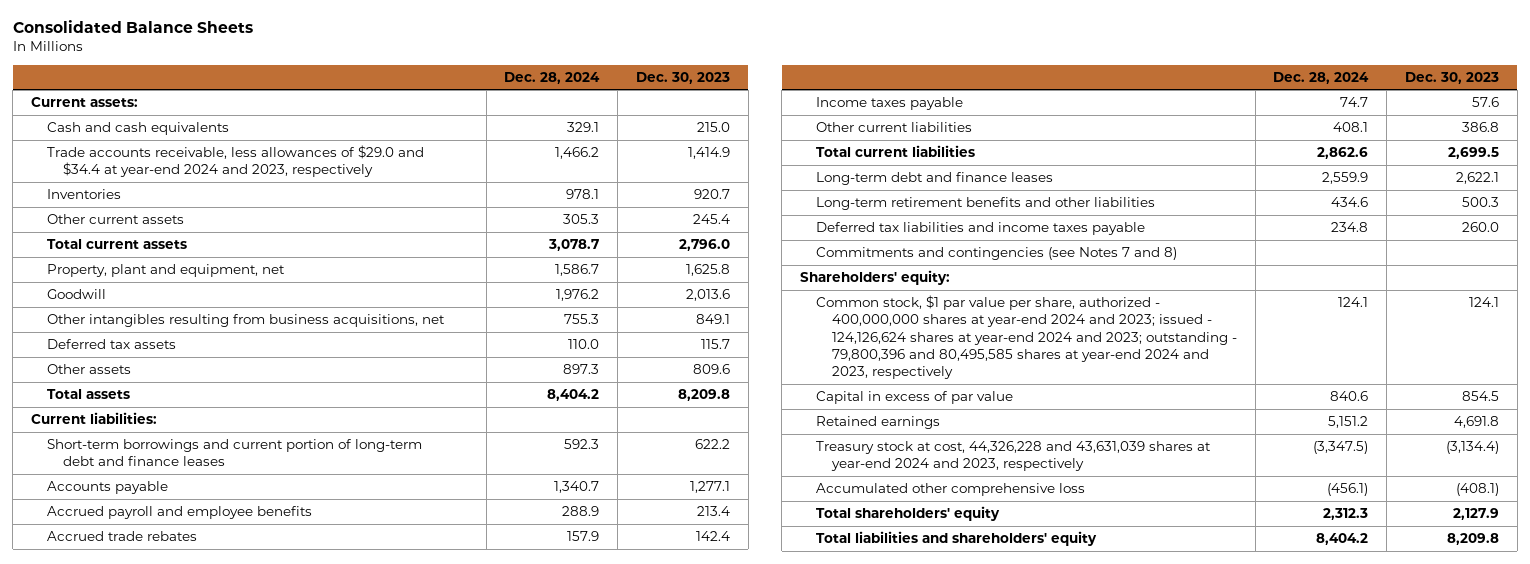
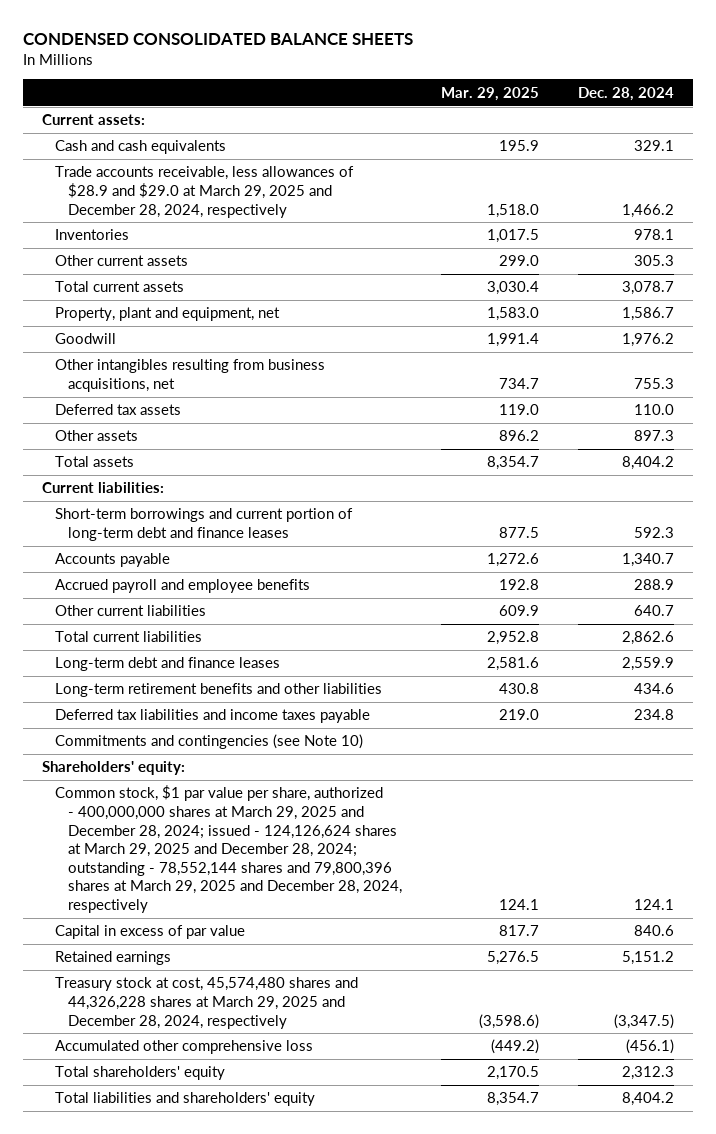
[12,20,253,34] Consolidated Balance Sheets -> [22,33,413,46] CONDENSED CONSOLIDATED BALANCE SHEETS
[635,71,730,84] Dec. 30, 2023 -> none
none -> [440,86,539,101] Mar. 29, 2025
[46,144,424,178] Trade accounts receivable, less allowances of $29.0 and $34.4 at year-end 2024 and 2023, respectively -> [55,166,355,218] Trade accounts receivable, less allowances of $28.9 and $29.0 at March 29, 2025 and December 28, 2024, respectively
[46,530,197,541] Accrued trade rebates -> none
[815,96,963,110] Income taxes payable -> none
[1333,121,1369,132] 408.1 -> [633,605,674,617] 640.7
[815,246,1177,260] Commitments and contingencies (see Notes 7 and 8) -> [55,734,364,750] Commitments and contingencies (see Note 10)
[815,294,1237,380] Common stock, $1 par value per share, authorized - 400,000,000 shares at year-end 2024 and 2023; issued - 124,126,624 shares at year-end 2024 and 2023; outstanding - 79,800,396 and 80,495,585 shares at year-end 2024 and 2023, respectively -> [55,785,402,914] Common stock, $1 par value per share, authorized - 400,000,000 shares at March 29, 2025 and December 28, 2024; issued - 124,126,624 shares at March 29, 2025 and December 28, 2024; outstanding - 78,552,144 shares and 79,800,396 shares at March 29, 2025 and December 28, 2024, respectively
[815,440,1211,472] Treasury stock at cost, 44,326,228 and 43,631,039 shares at year-end 2024 and 2023, respectively -> [55,977,359,1029] Treasury stock at cost, 45,574,480 shares and 44,326,228 shares at March 29, 2025 and December 28, 2024, respectively

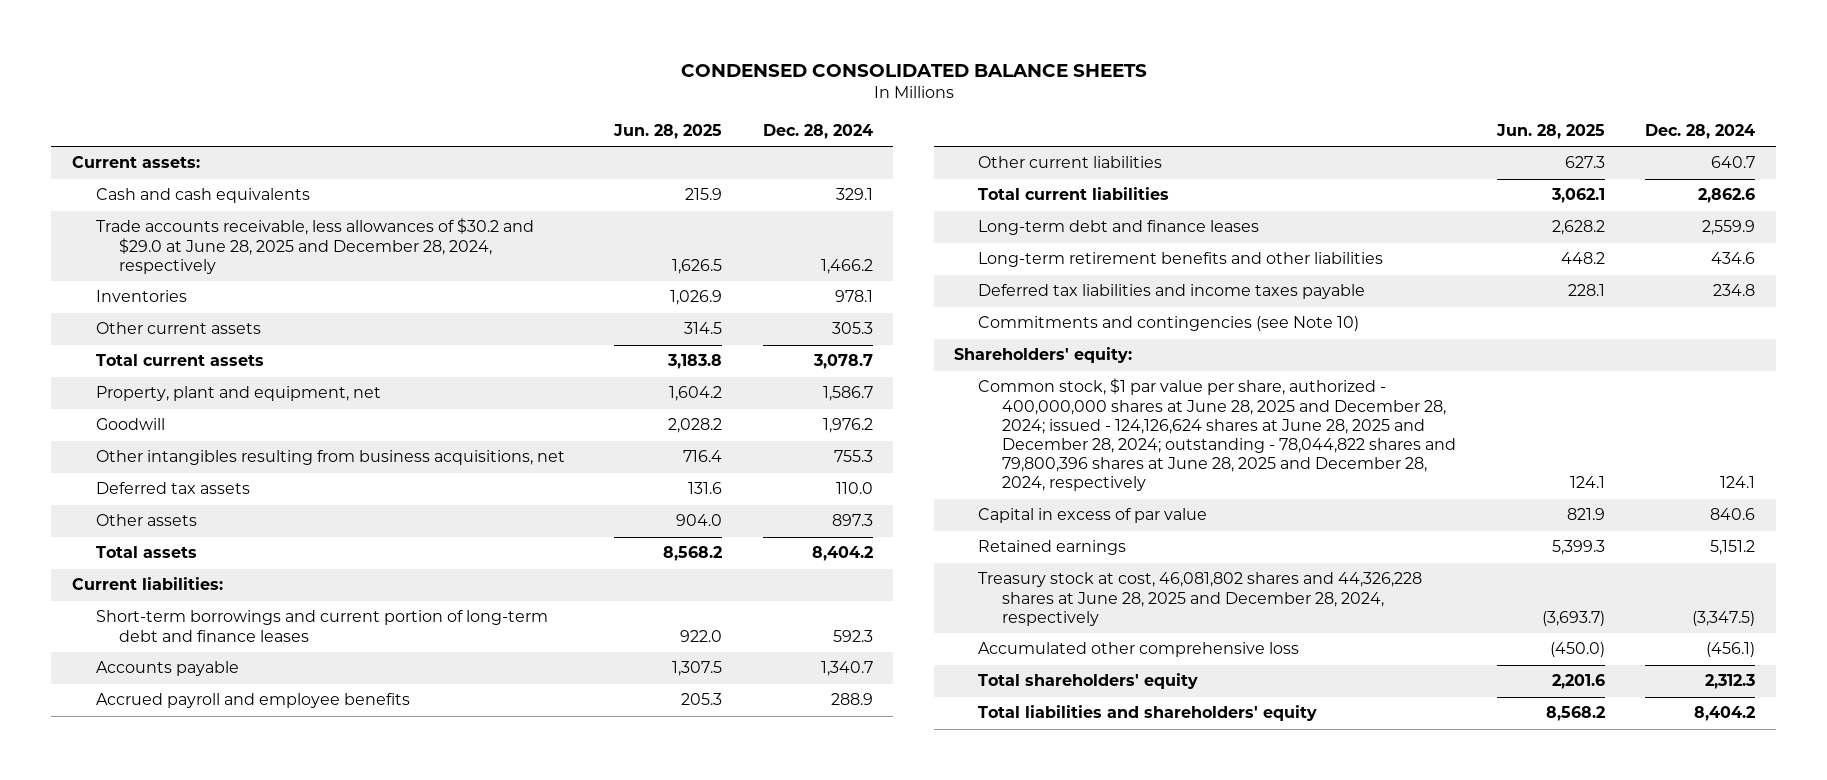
[440,86,539,101] Mar. 29, 2025 -> none
none -> [613,124,723,140] Jun. 28, 2025
[55,166,355,218] Trade accounts receivable, less allowances of $28.9 and $29.0 at March 29, 2025 and December 28, 2024, respectively -> [95,218,534,274] Trade accounts receivable, less allowances of $30.2 and $29.0 at June 28, 2025 and December 28, 2024, respectively
[55,785,402,914] Common stock, $1 par value per share, authorized - 400,000,000 shares at March 29, 2025 and December 28, 2024; issued - 124,126,624 shares at March 29, 2025 and December 28, 2024; outstanding - 78,552,144 shares and 79,800,396 shares at March 29, 2025 and December 28, 2024, respectively -> [977,378,1456,492] Common stock, $1 par value per share, authorized - 400,000,000 shares at June 28, 2025 and December 28, 2024; issued - 124,126,624 shares at June 28, 2025 and December 28, 2024; outstanding - 78,044,822 shares and 79,800,396 shares at June 28, 2025 and December 28, 2024, respectively
[55,977,359,1029] Treasury stock at cost, 45,574,480 shares and 44,326,228 shares at March 29, 2025 and December 28, 2024, respectively -> [977,572,1422,626] Treasury stock at cost, 46,081,802 shares and 44,326,228 shares at June 28, 2025 and December 28, 2024, respectively

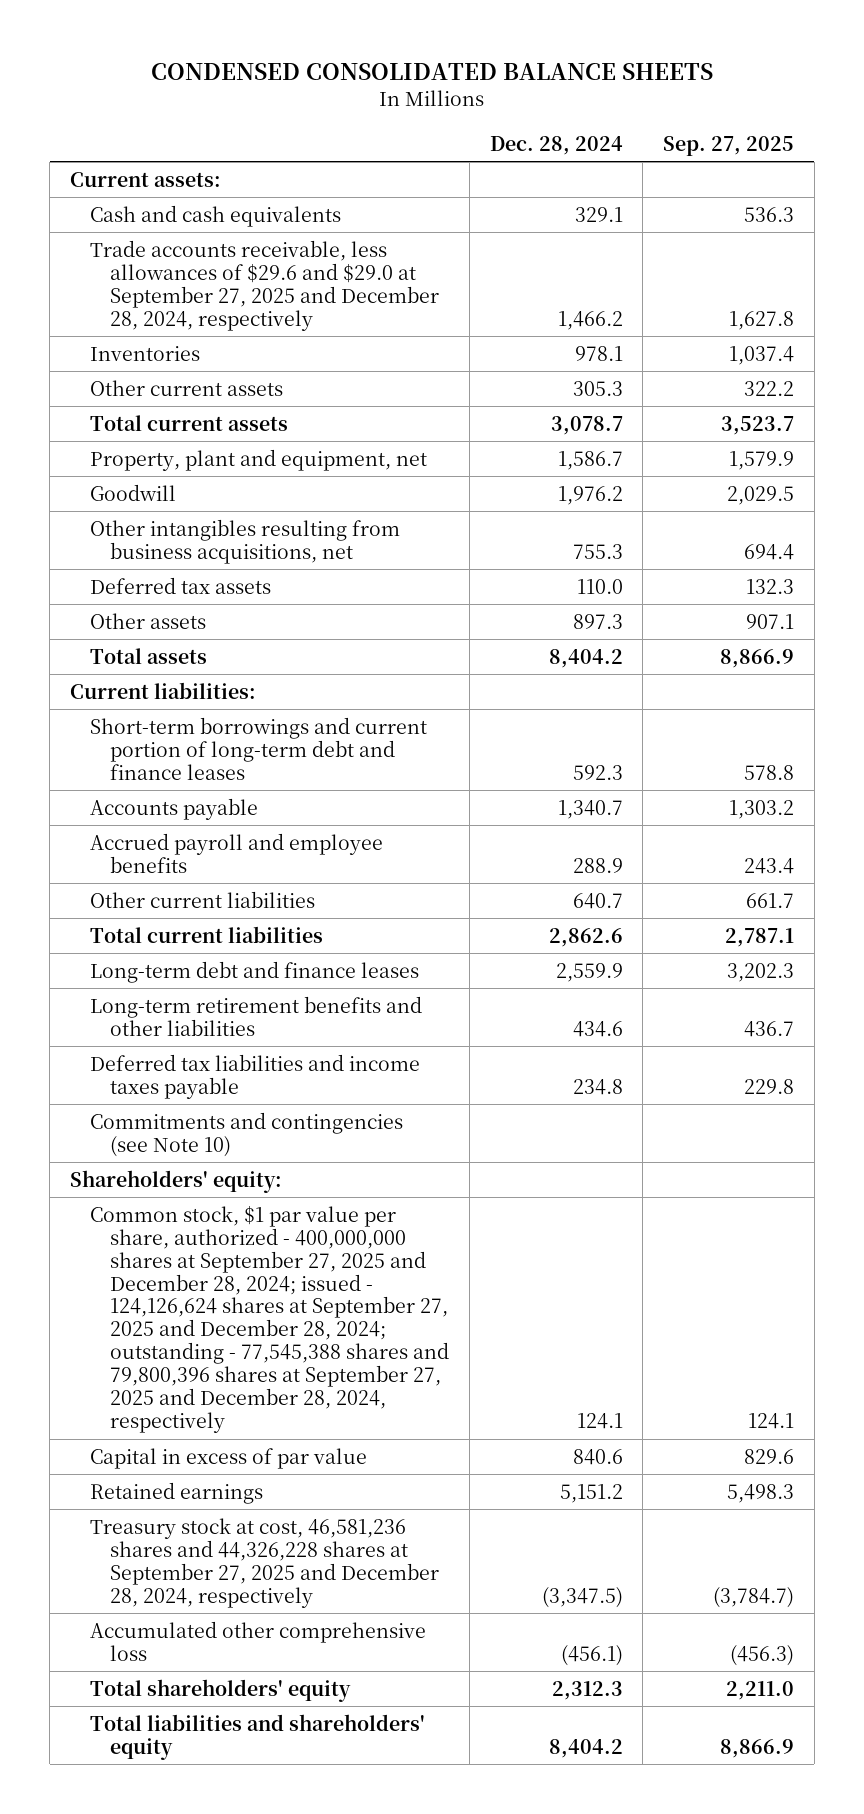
[613,124,723,140] Jun. 28, 2025 -> none
none -> [663,135,795,156] Sep. 27, 2025
[95,218,534,274] Trade accounts receivable, less allowances of $30.2 and $29.0 at June 28, 2025 and December 28, 2024, respectively -> [90,239,440,331] Trade accounts receivable, less allowances of $29.6 and $29.0 at September 27, 2025 and December 28, 2024, respectively
[977,378,1456,492] Common stock, $1 par value per share, authorized - 400,000,000 shares at June 28, 2025 and December 28, 2024; issued - 124,126,624 shares at June 28, 2025 and December 28, 2024; outstanding - 78,044,822 shares and 79,800,396 shares at June 28, 2025 and December 28, 2024, respectively -> [90,1205,450,1434] Common stock, $1 par value per share, authorized - 400,000,000 shares at September 27, 2025 and December 28, 2024; issued - 124,126,624 shares at September 27, 2025 and December 28, 2024; outstanding - 77,545,388 shares and 79,800,396 shares at September 27, 2025 and December 28, 2024, respectively
[977,572,1422,626] Treasury stock at cost, 46,081,802 shares and 44,326,228 shares at June 28, 2025 and December 28, 2024, respectively -> [90,1517,440,1608] Treasury stock at cost, 46,581,236 shares and 44,326,228 shares at September 27, 2025 and December 28, 2024, respectively

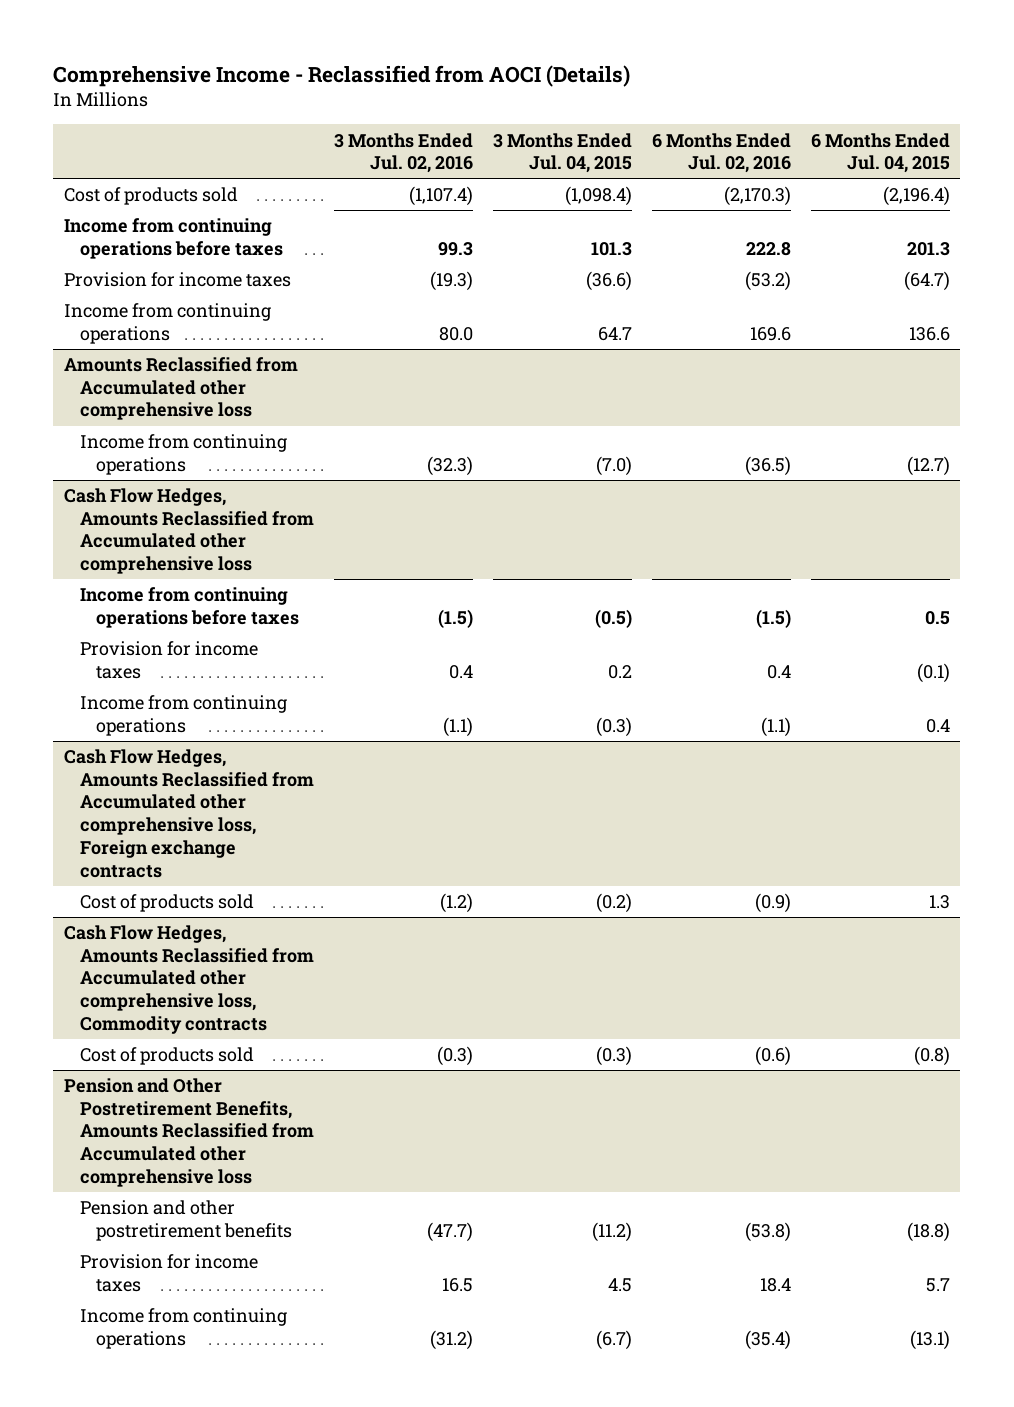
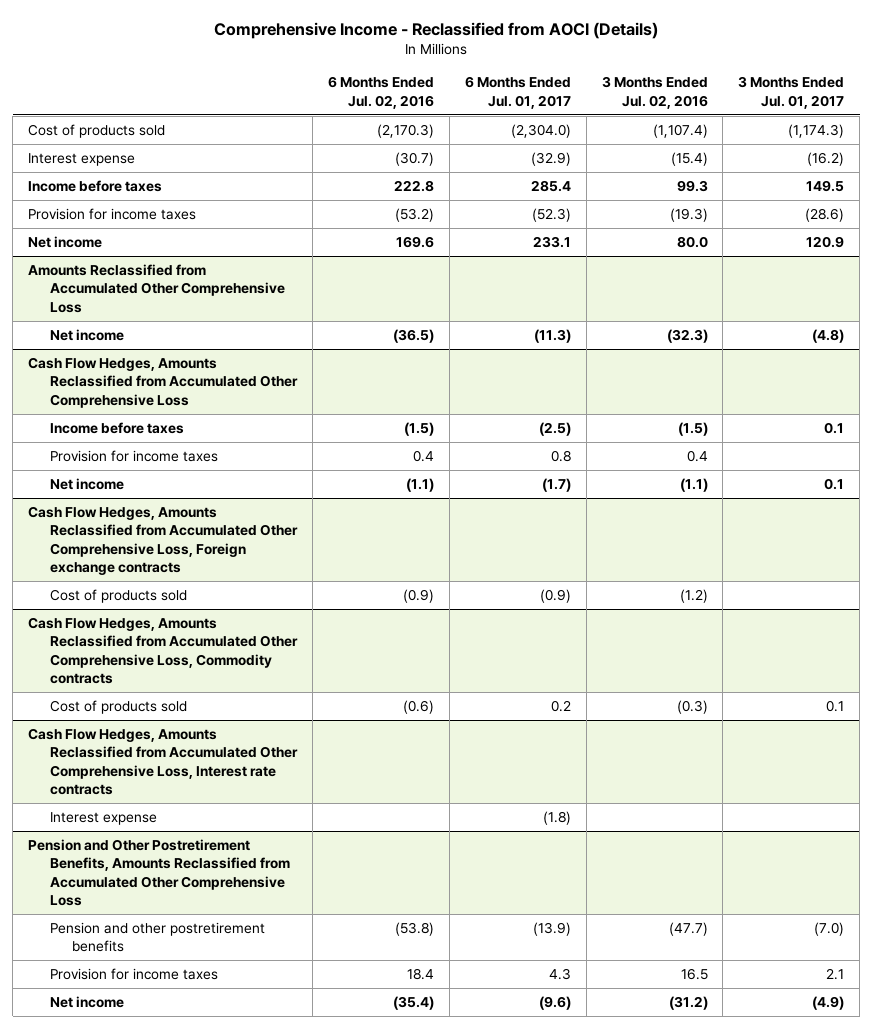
[492,132,632,174] 3 Months Ended Jul. 04, 2015 -> none
[811,132,951,174] 6 Months Ended Jul. 04, 2015 -> none
none -> [464,76,571,109] 6 Months Ended Jul. 01, 2017
none -> [738,76,845,109] 3 Months Ended Jul. 01, 2017
none -> [28,153,136,167] Interest expense
[63,218,283,259] Income from continuing operations before taxes -> [28,180,163,193] Income before taxes
[63,303,271,344] Income from continuing operations -> [28,236,103,249] Net income
[63,357,298,421] Amounts Reclassified from Accumulated other comprehensive loss -> [28,264,286,313] Amounts Reclassified from Accumulated Other Comprehensive Loss
[79,434,287,475] Income from continuing operations -> [50,329,125,342] Net income
[63,488,314,575] Cash Flow Hedges, Amounts Reclassified from Accumulated other comprehensive loss -> [28,357,299,408] Cash Flow Hedges, Amounts Reclassified from Accumulated Other Comprehensive Loss
[79,587,299,628] Income from continuing operations before taxes -> [50,422,185,435] Income before taxes
[79,695,287,736] Income from continuing operations -> [50,478,125,491] Net income
[63,749,314,878] Cash Flow Hedges, Amounts Reclassified from Accumulated other comprehensive loss, Foreign exchange contracts -> [28,506,299,575] Cash Flow Hedges, Amounts Reclassified from Accumulated Other Comprehensive Loss, Foreign exchange contracts
[63,925,314,1034] Cash Flow Hedges, Amounts Reclassified from Accumulated other comprehensive loss, Commodity contracts -> [28,617,299,684] Cash Flow Hedges, Amounts Reclassified from Accumulated Other Comprehensive Loss, Commodity contracts
none -> [28,728,299,795] Cash Flow Hedges, Amounts Reclassified from Accumulated Other Comprehensive Loss, Interest rate contracts
none -> [50,812,158,826] Interest expense
[63,1078,314,1187] Pension and Other Postretirement Benefits, Amounts Reclassified from Accumulated other comprehensive loss -> [28,839,291,906] Pension and Other Postretirement Benefits, Amounts Reclassified from Accumulated Other Comprehensive Loss
[79,1308,287,1349] Income from continuing operations -> [50,996,125,1009] Net income

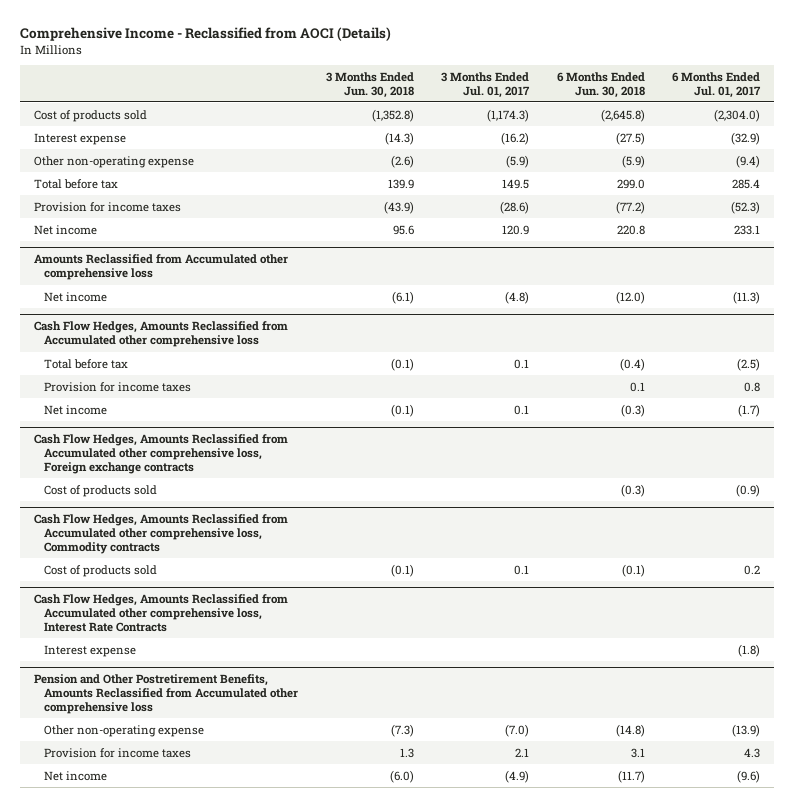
[328,76,435,109] 6 Months Ended Jul. 02, 2016 -> none
[601,76,708,109] 3 Months Ended Jul. 02, 2016 -> none
none -> [325,71,414,98] 3 Months Ended Jun. 30, 2018
none -> [556,71,645,98] 6 Months Ended Jun. 30, 2018
none -> [33,155,194,168] Other non-operating expense
[28,180,163,193] Income before taxes -> [33,178,118,189] Total before tax
[28,264,286,313] Amounts Reclassified from Accumulated Other Comprehensive Loss -> [33,254,288,281] Amounts Reclassified from Accumulated other comprehensive loss
[28,357,299,408] Cash Flow Hedges, Amounts Reclassified from Accumulated Other Comprehensive Loss -> [33,321,288,348] Cash Flow Hedges, Amounts Reclassified from Accumulated other comprehensive loss
[50,422,185,435] Income before taxes -> [44,358,129,369] Total before tax
[28,506,299,575] Cash Flow Hedges, Amounts Reclassified from Accumulated Other Comprehensive Loss, Foreign exchange contracts -> [33,434,288,475] Cash Flow Hedges, Amounts Reclassified from Accumulated other comprehensive loss, Foreign exchange contracts
[28,617,299,684] Cash Flow Hedges, Amounts Reclassified from Accumulated Other Comprehensive Loss, Commodity contracts -> [33,514,288,555] Cash Flow Hedges, Amounts Reclassified from Accumulated other comprehensive loss, Commodity contracts
[28,728,299,795] Cash Flow Hedges, Amounts Reclassified from Accumulated Other Comprehensive Loss, Interest rate contracts -> [33,594,288,633] Cash Flow Hedges, Amounts Reclassified from Accumulated other comprehensive loss, Interest Rate Contracts
[28,839,291,906] Pension and Other Postretirement Benefits, Amounts Reclassified from Accumulated Other Comprehensive Loss -> [33,674,299,715] Pension and Other Postretirement Benefits, Amounts Reclassified from Accumulated other comprehensive loss
[50,922,266,953] Pension and other postretirement benefits -> [44,724,205,737] Other non-operating expense

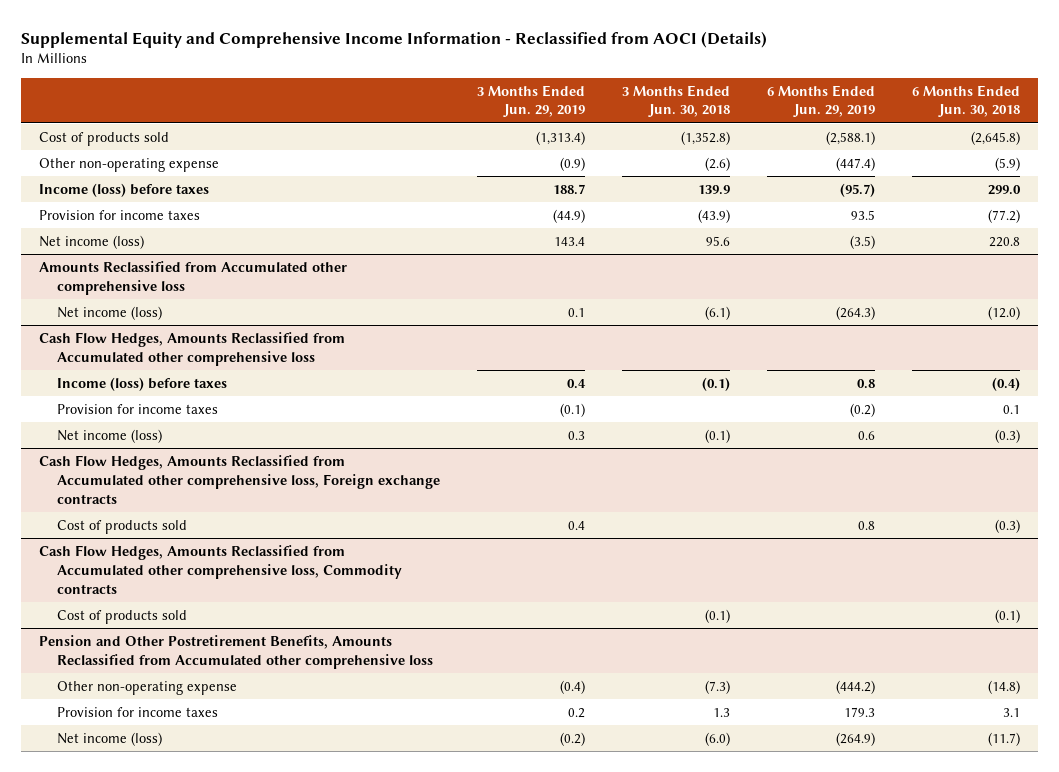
[20,27,392,42] Comprehensive Income - Reclassified from AOCI (Details) -> [20,30,767,48] Supplemental Equity and Comprehensive Income Information - Reclassified from AOCI (Details)
[441,71,531,98] 3 Months Ended Jul. 01, 2017 -> none
[672,71,762,98] 6 Months Ended Jul. 01, 2017 -> none
none -> [476,84,585,118] 3 Months Ended Jun. 29, 2019
none -> [766,84,875,118] 6 Months Ended Jun. 29, 2019
[33,132,126,145] Interest expense -> none
[33,178,118,189] Total before tax -> [39,182,210,197] Income (loss) before taxes
[33,224,97,235] Net income -> [39,234,145,249] Net income (loss)
[44,291,108,302] Net income -> [56,305,162,320] Net income (loss)
[44,358,129,369] Total before tax -> [56,376,227,391] Income (loss) before taxes
[44,404,108,415] Net income -> [56,428,162,443] Net income (loss)
[33,594,288,633] Cash Flow Hedges, Amounts Reclassified from Accumulated other comprehensive loss, Interest Rate Contracts -> none
[44,644,137,657] Interest expense -> none
[44,770,108,781] Net income -> [56,731,162,746] Net income (loss)

